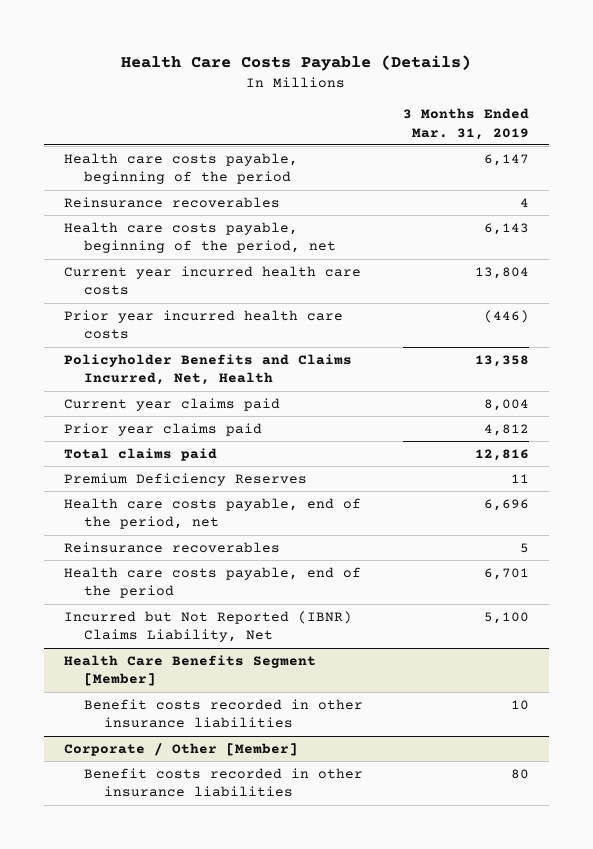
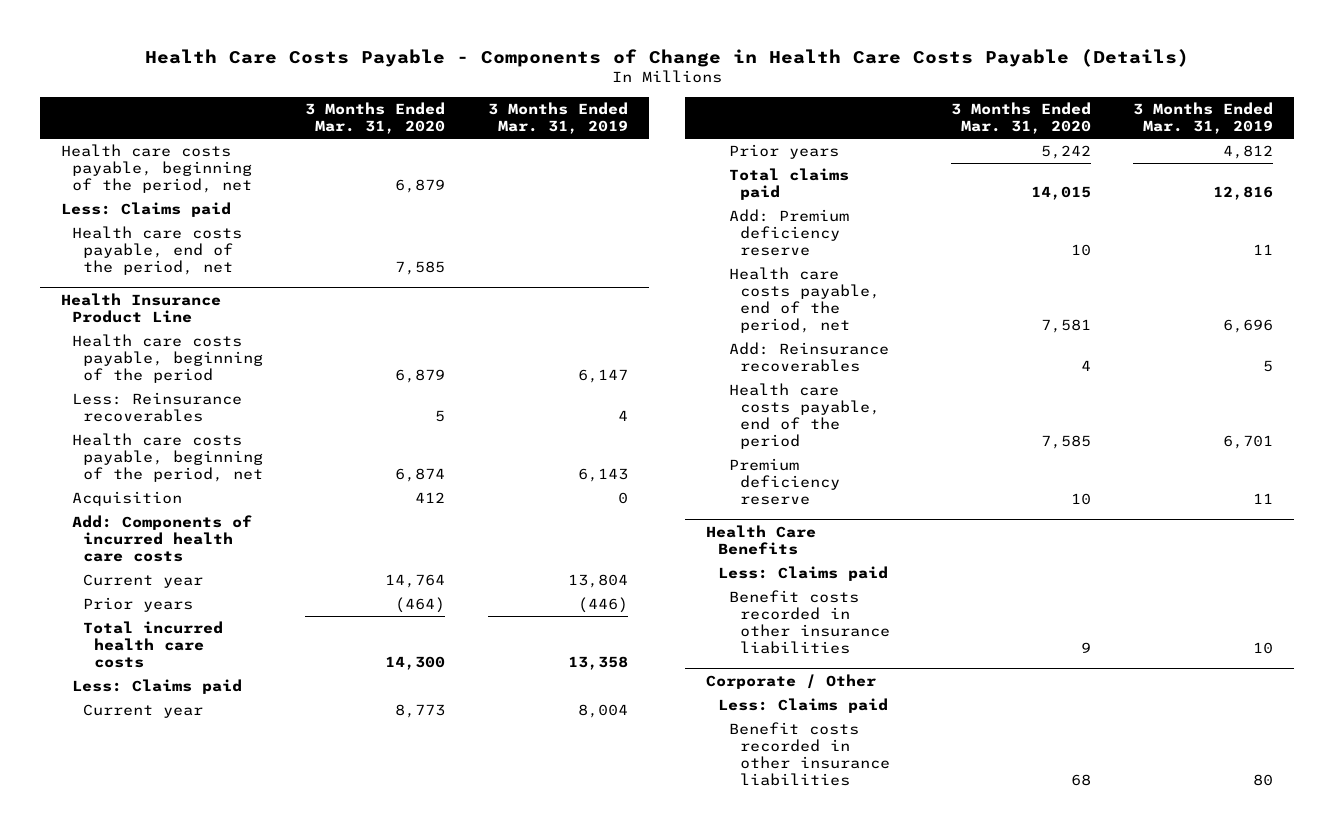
[121,54,472,71] Health Care Costs Payable (Details) -> [145,48,1190,67] Health Care Costs Payable - Components of Change in Health Care Costs Payable (Details)
none -> [305,102,446,135] 3 Months Ended Mar. 31, 2020
none -> [60,144,253,194] Health care costs payable, beginning of the period, net
none -> [60,202,231,218] Less: Claims paid
none -> [72,226,243,276] Health care costs payable, end of the period, net
none -> [60,292,221,323] Health Insurance Product Line
[64,196,281,208] Reinsurance recoverables -> [72,392,243,423] Less: Reinsurance recoverables
none -> [72,491,183,507] Acquisition
none -> [72,515,253,563] Add: Components of incurred health care costs
[64,265,362,296] Current year incurred health care costs -> [83,574,204,589] Current year
[64,309,344,340] Prior year incurred health care costs -> [83,597,194,613] Prior years
[64,353,353,386] Policyholder Benefits and Claims Incurred, Net, Health -> [83,621,224,669] Total incurred health care costs
none -> [72,679,243,695] Less: Claims paid
[64,397,281,411] Current year claims paid -> [83,704,204,719] Current year
[64,422,263,436] Prior year claims paid -> [728,144,839,160] Prior years
[64,472,308,486] Premium Deficiency Reserves -> [728,209,849,257] Add: Premium deficiency reserve
[64,541,281,553] Reinsurance recoverables -> [728,342,889,373] Add: Reinsurance recoverables
[64,610,353,643] Incurred but Not Reported (IBNR) Claims Liability, Net -> none
none -> [728,458,840,506] Premium deficiency reserve
[64,654,317,687] Health Care Benefits Segment [Member] -> [706,524,817,555] Health Care Benefits
none -> [717,566,888,582] Less: Claims paid
[64,742,299,756] Corporate / Other [Member] -> [706,673,877,689] Corporate / Other
none -> [717,698,888,714] Less: Claims paid

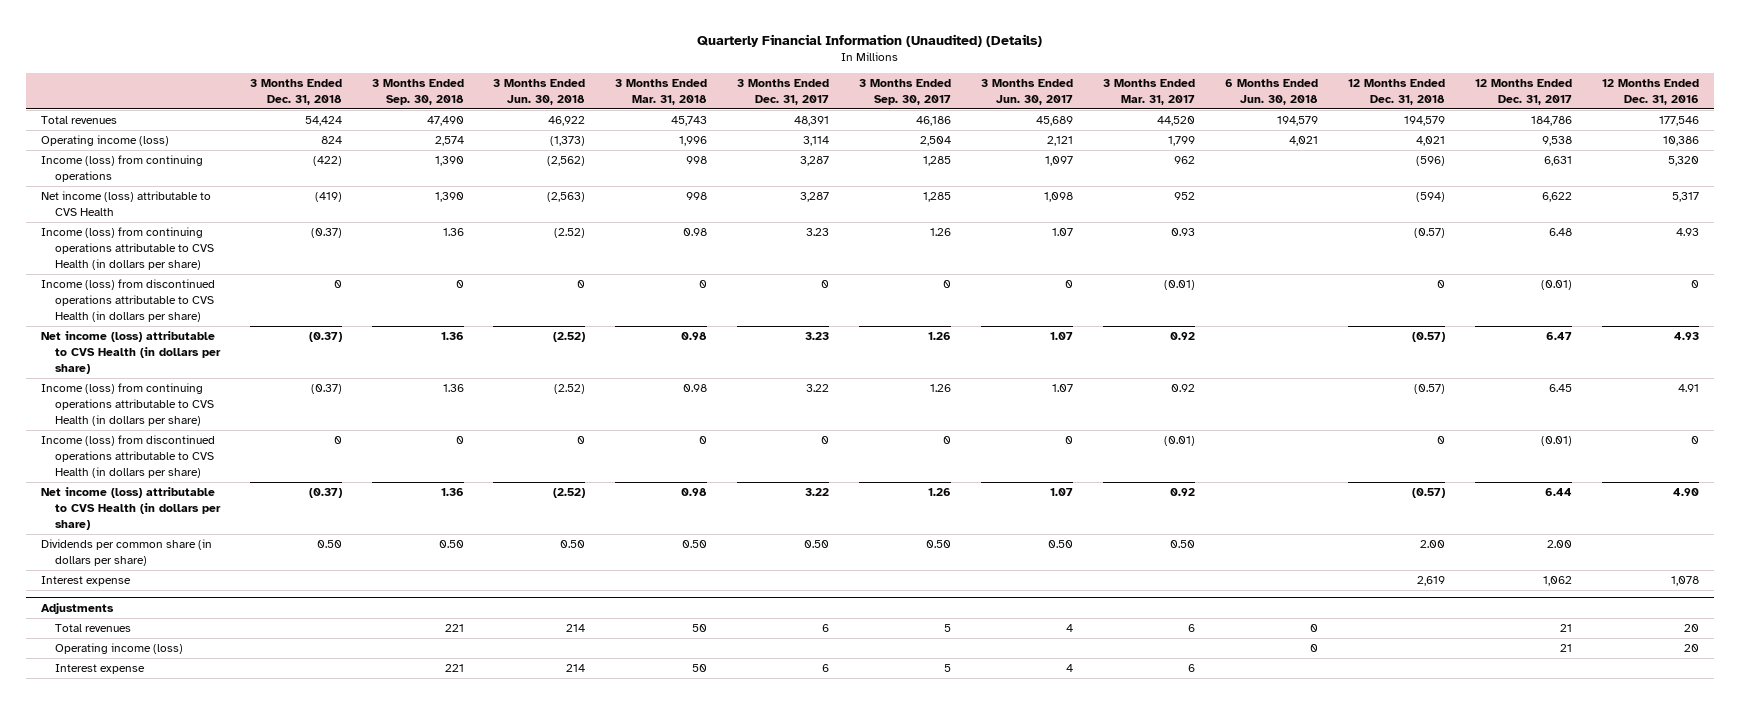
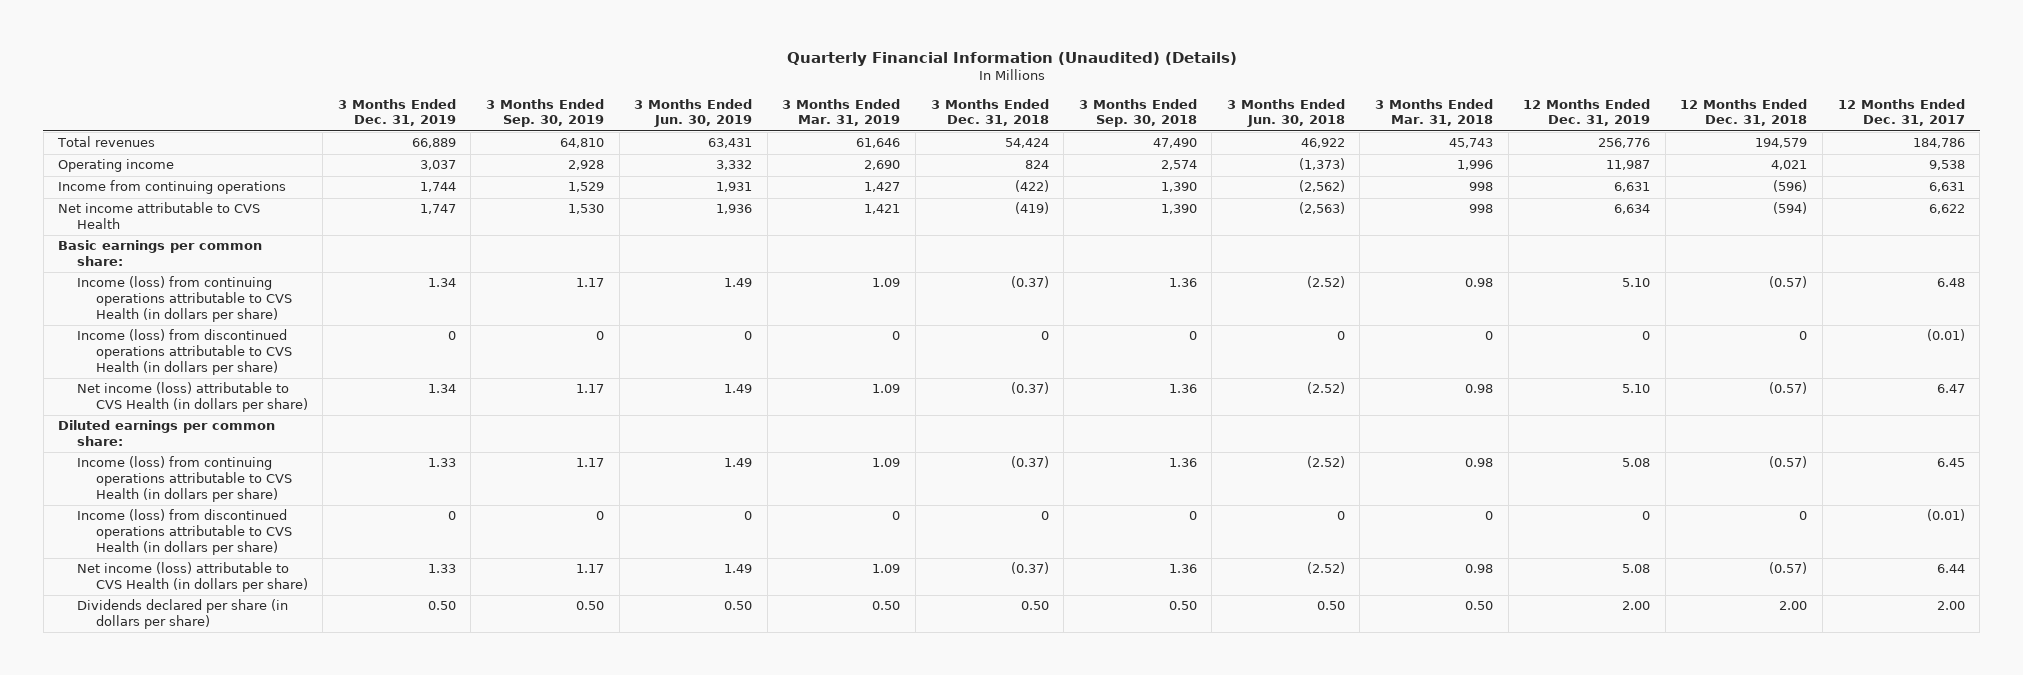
[737,79,830,106] 3 Months Ended Dec. 31, 2017 -> none
[859,79,952,106] 3 Months Ended Sep. 30, 2017 -> none
[981,79,1074,106] 3 Months Ended Jun. 30, 2017 -> none
[1103,79,1196,106] 3 Months Ended Mar. 31, 2017 -> none
[1225,79,1319,106] 6 Months Ended Jun. 30, 2018 -> none
[1602,79,1700,106] 12 Months Ended Dec. 31, 2016 -> none
none -> [337,98,456,127] 3 Months Ended Dec. 31, 2019
none -> [485,98,604,128] 3 Months Ended Sep. 30, 2019
none -> [634,98,753,128] 3 Months Ended Jun. 30, 2019
none -> [782,98,901,127] 3 Months Ended Mar. 31, 2019
none -> [1523,98,1651,127] 12 Months Ended Dec. 31, 2019
[40,135,169,147] Operating income (loss) -> [58,159,175,173] Operating income
[40,155,203,182] Income (loss) from continuing operations -> [58,180,287,195] Income from continuing operations
[40,191,211,216] Net income (loss) attributable to CVS Health -> [58,202,261,230] Net income attributable to CVS Health
none -> [58,240,263,267] Basic earnings per common share:
none -> [58,420,276,447] Diluted earnings per common share:
[40,576,131,587] Interest expense -> none
[40,603,114,615] Adjustments -> none
[54,624,131,633] Total revenues -> none
[54,643,183,655] Operating income (loss) -> none
[54,664,145,675] Interest expense -> none
[40,539,212,566] Dividends per common share (in dollars per share) -> [77,599,289,630] Dividends declared per share (in dollars per share)

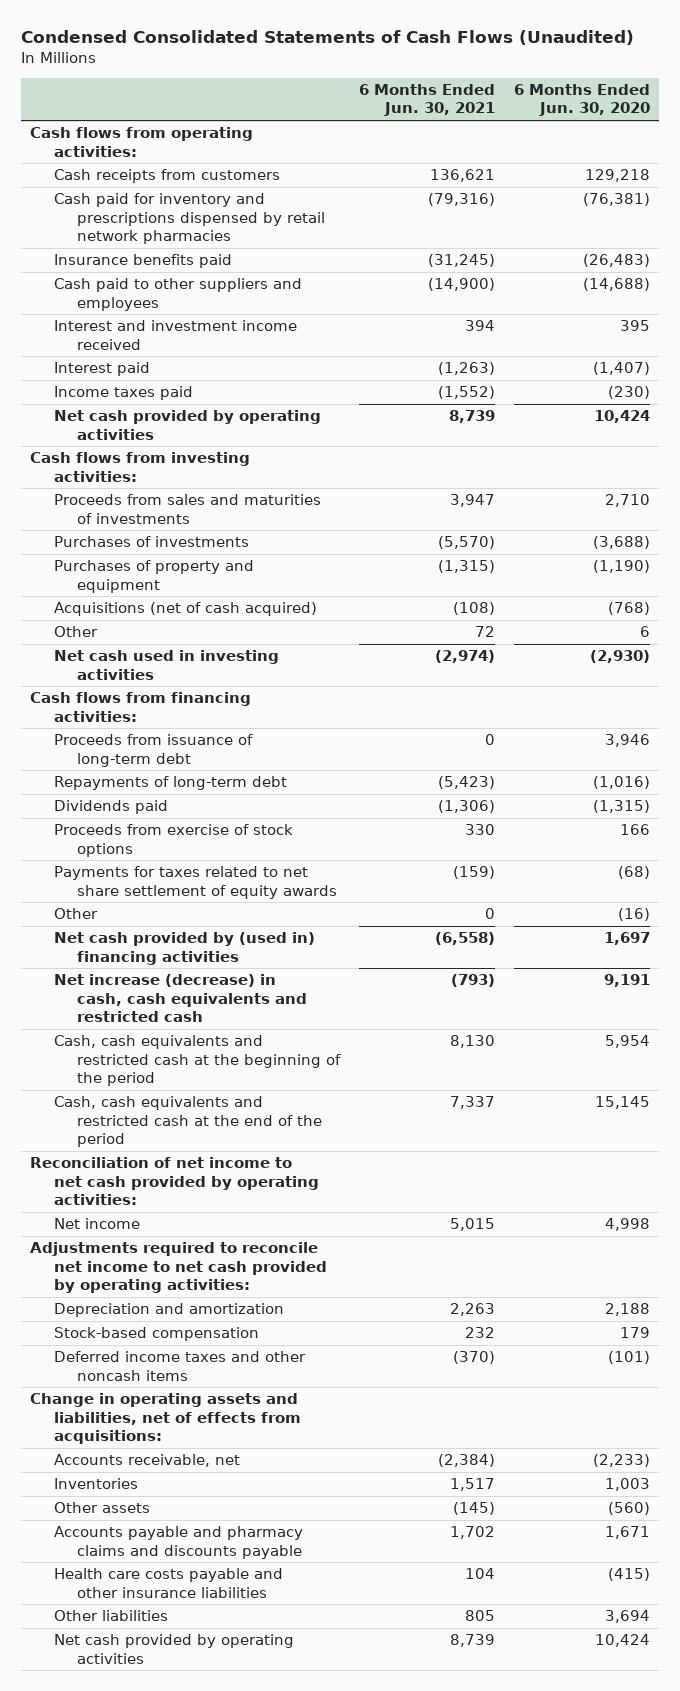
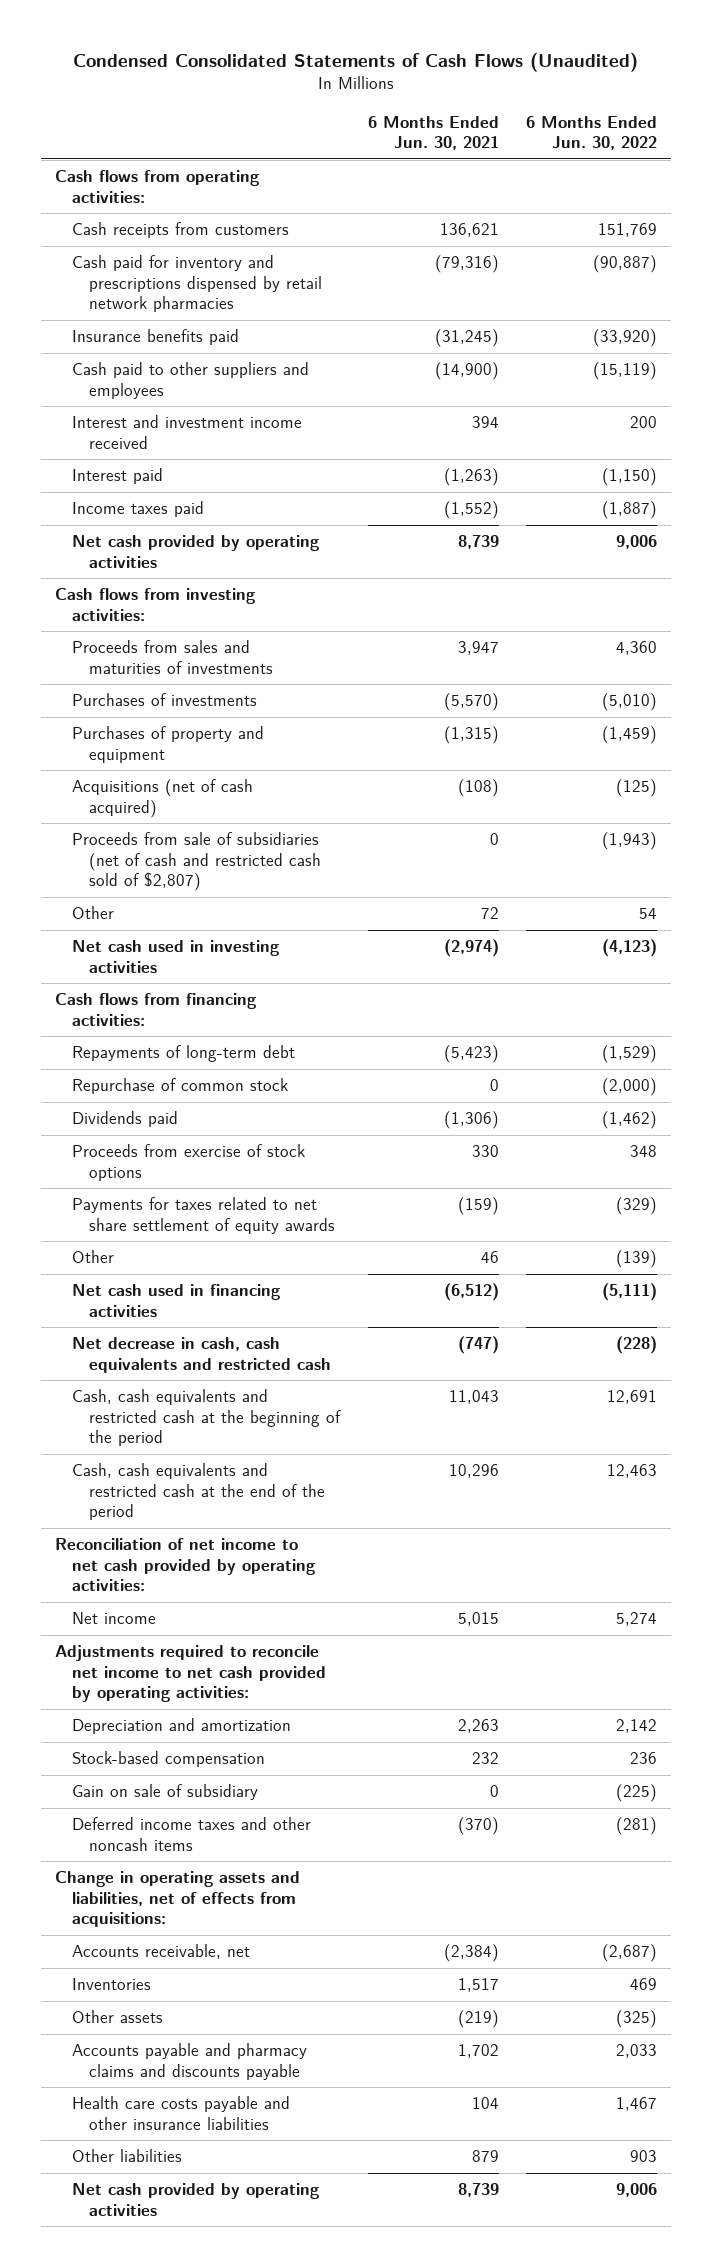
[513,83,650,117] 6 Months Ended Jun. 30, 2020 -> none
none -> [525,115,657,151] 6 Months Ended Jun. 30, 2022
none -> [71,832,322,892] Proceeds from sale of subsidiaries (net of cash and restricted cash sold of $2,807)
[53,734,253,767] Proceeds from issuance of long-term debt -> none
none -> [71,1078,288,1095] Repurchase of common stock
[484,908,495,920] 0 -> [480,1251,499,1264] 46
[53,932,315,965] Net cash provided by (used in) financing activities -> [71,1284,281,1317] Net cash used in financing activities
[434,932,495,946] (6,558) -> [443,1283,499,1302] (6,512)
[53,974,307,1023] Net increase (decrease) in cash, cash equivalents and restricted cash -> [71,1337,332,1373] Net decrease in cash, cash equivalents and restricted cash
[450,974,495,988] (793) -> [457,1336,499,1355] (747)
[449,1035,495,1049] 8,130 -> [448,1390,499,1405] 11,043
[449,1096,495,1110] 7,337 -> [448,1464,499,1479] 10,296
none -> [71,1784,258,1801] Gain on sale of subsidiary
[452,1502,495,1516] (145) -> [457,2010,499,2029] (219)
[464,1610,495,1622] 805 -> [471,2150,499,2163] 879

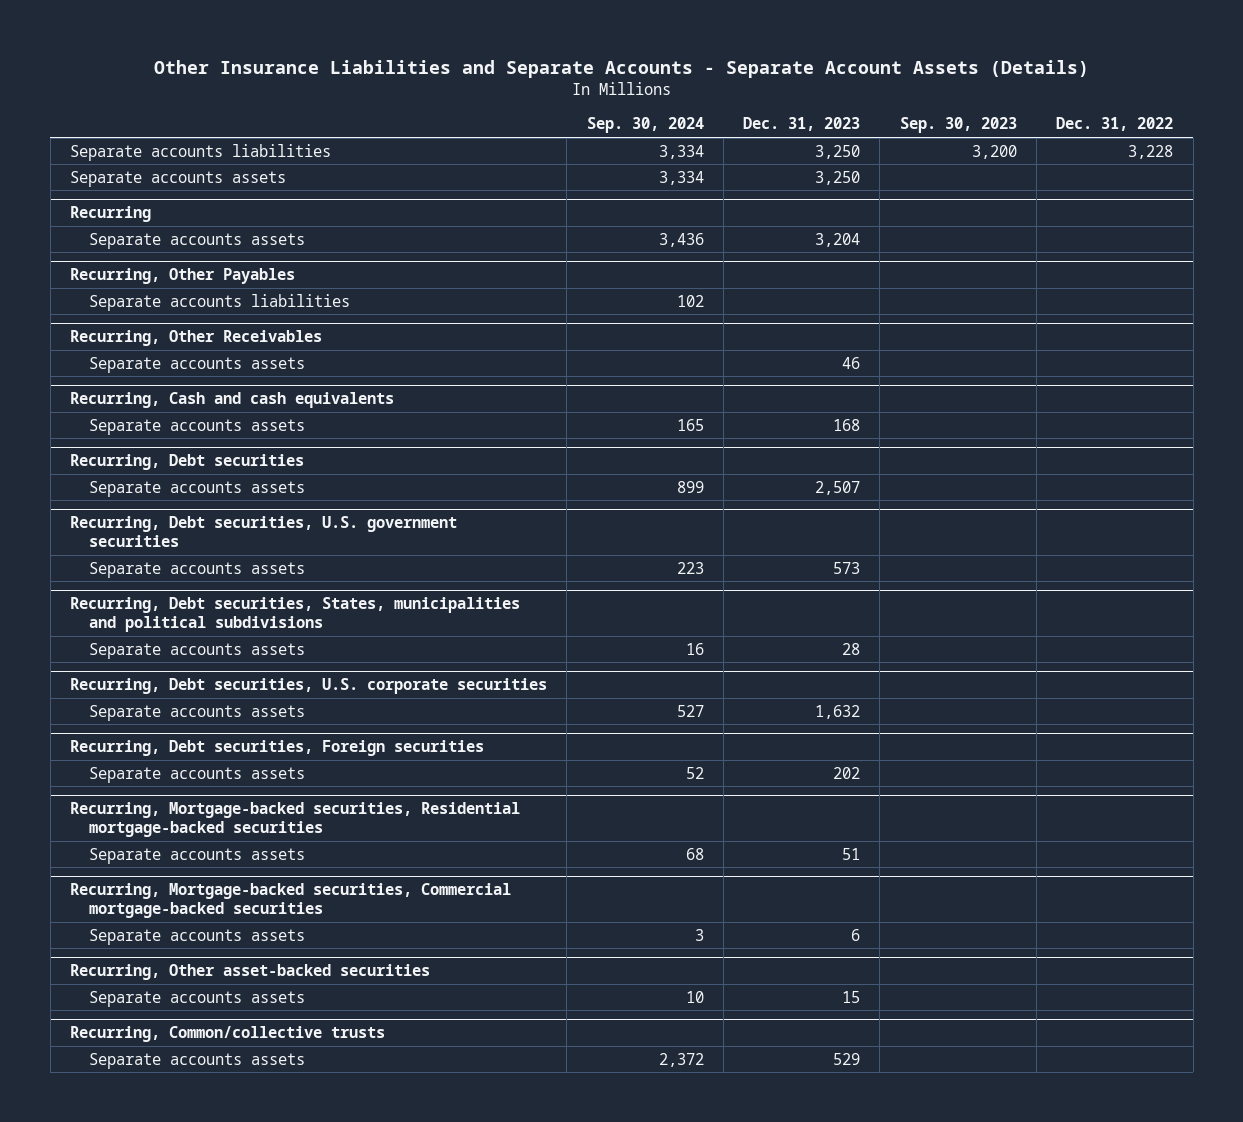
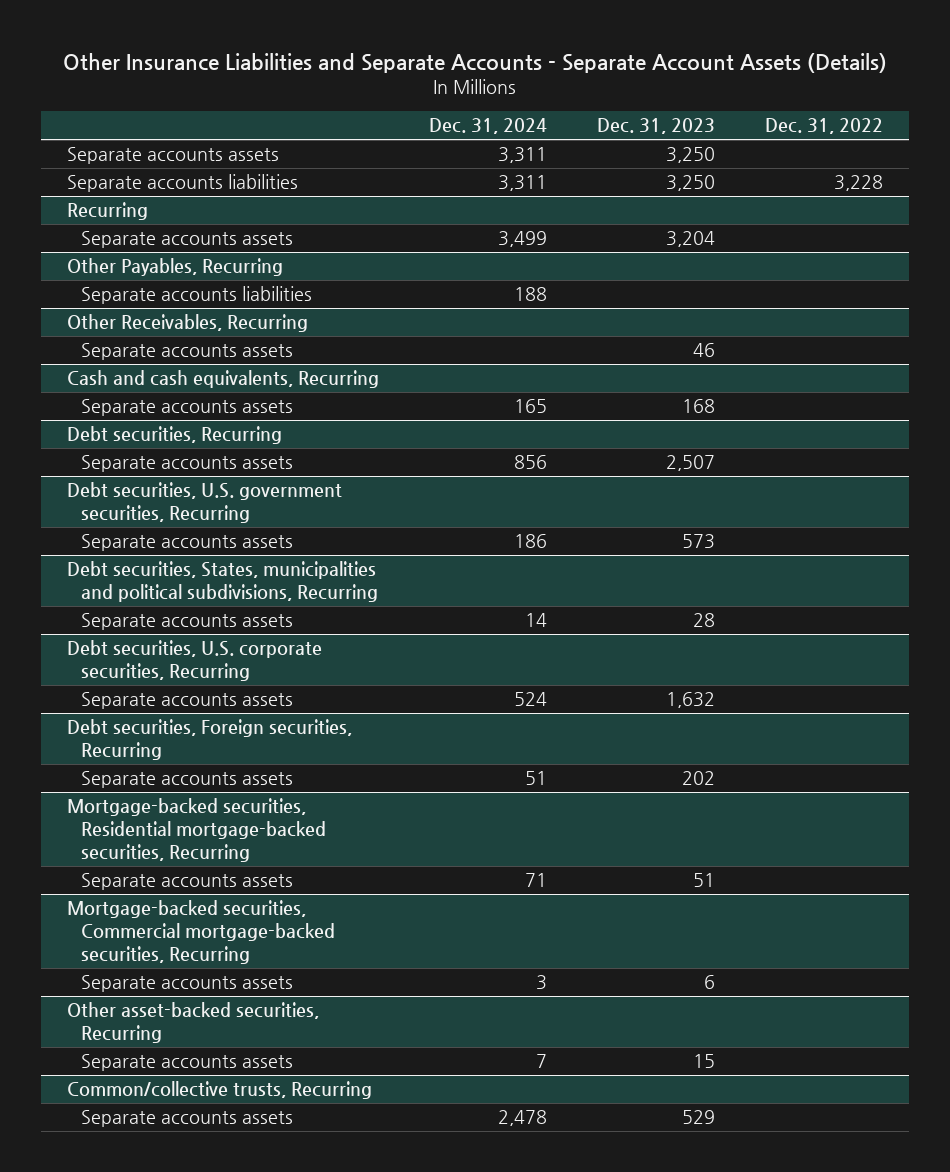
[586,117,704,134] Sep. 30, 2024 -> none
[899,117,1017,134] Sep. 30, 2023 -> none
none -> [428,118,547,135] Dec. 31, 2024
[69,143,331,161] Separate accounts liabilities -> [66,174,298,193] Separate accounts liabilities
[69,268,295,285] Recurring, Other Payables -> [66,258,283,277] Other Payables, Recurring
[69,330,322,347] Recurring, Other Receivables -> [66,314,308,333] Other Receivables, Recurring
[69,392,394,409] Recurring, Cash and cash equivalents -> [66,370,379,389] Cash and cash equivalents, Recurring
[69,454,304,471] Recurring, Debt securities -> [66,426,282,445] Debt securities, Recurring
[69,516,457,548] Recurring, Debt securities, U.S. government securities -> [66,482,342,524] Debt securities, U.S. government securities, Recurring
[69,597,520,633] Recurring, Debt securities, States, municipalities and political subdivisions -> [66,561,379,603] Debt securities, States, municipalities and political subdivisions, Recurring
[69,678,547,695] Recurring, Debt securities, U.S. corporate securities -> [66,640,322,682] Debt securities, U.S. corporate securities, Recurring
[69,740,484,757] Recurring, Debt securities, Foreign securities -> [66,719,352,761] Debt securities, Foreign securities, Recurring
[69,802,520,838] Recurring, Mortgage-backed securities, Residential mortgage-backed securities -> [66,798,327,862] Mortgage-backed securities, Residential mortgage-backed securities, Recurring
[69,883,511,919] Recurring, Mortgage-backed securities, Commercial mortgage-backed securities -> [66,900,336,964] Mortgage-backed securities, Commercial mortgage-backed securities, Recurring
[69,964,430,981] Recurring, Other asset-backed securities -> [66,1002,319,1044] Other asset-backed securities, Recurring
[69,1026,385,1043] Recurring, Common/collective trusts -> [66,1081,372,1100] Common/collective trusts, Recurring

